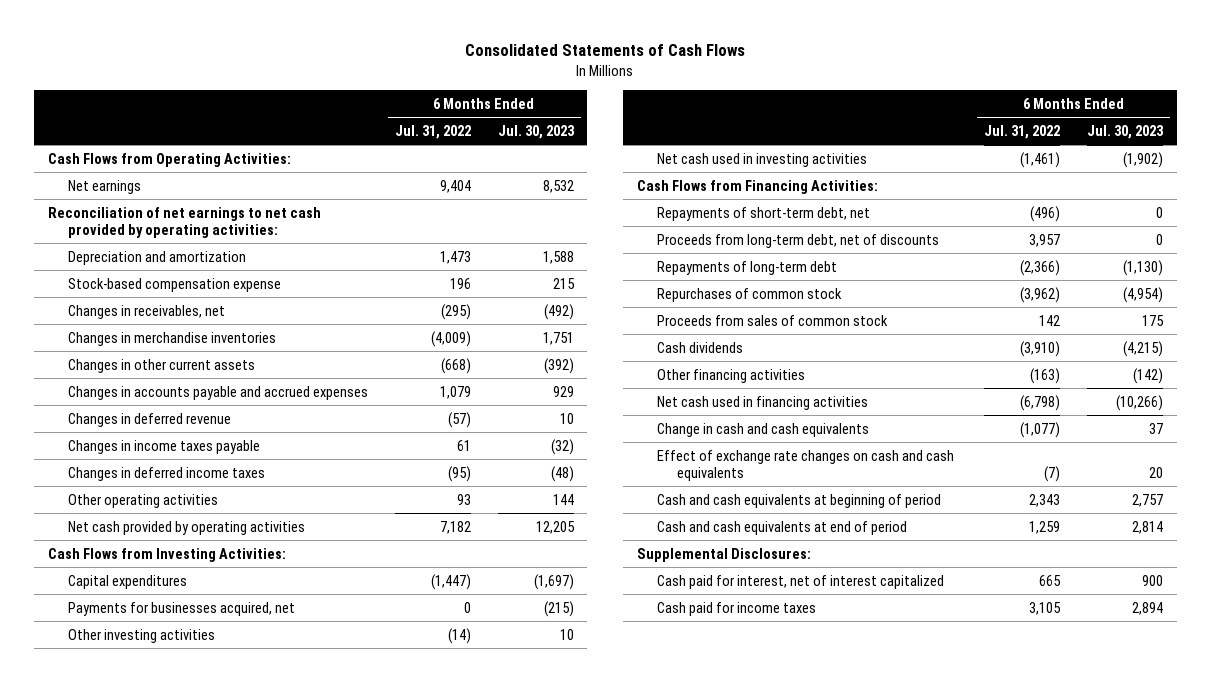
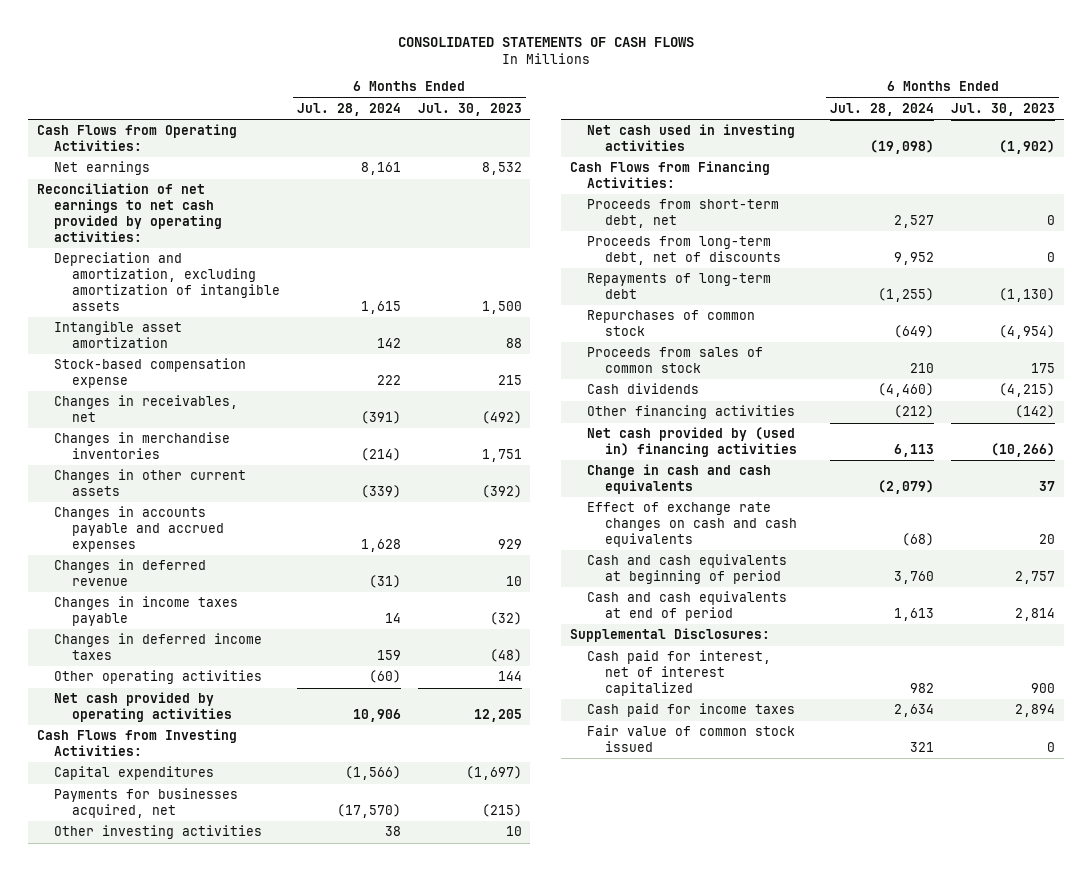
[465,44,746,57] Consolidated Statements of Cash Flows -> [397,37,694,48] CONSOLIDATED STATEMENTS OF CASH FLOWS
[394,125,471,140] Jul. 31, 2022 -> none
none -> [296,103,401,117] Jul. 28, 2024
[67,250,246,265] Depreciation and amortization -> [54,252,281,311] Depreciation and amortization, excluding amortization of intangible assets
[542,250,574,264] 1,588 -> [481,300,522,314] 1,500
none -> [54,321,183,349] Intangible asset amortization
[657,206,871,221] Repayments of short-term debt, net -> [587,199,780,229] Proceeds from short-term debt, net
[657,395,869,410] Net cash used in financing activities -> [587,427,798,458] Net cash provided by (used in) financing activities
none -> [587,725,796,753] Fair value of common stock issued

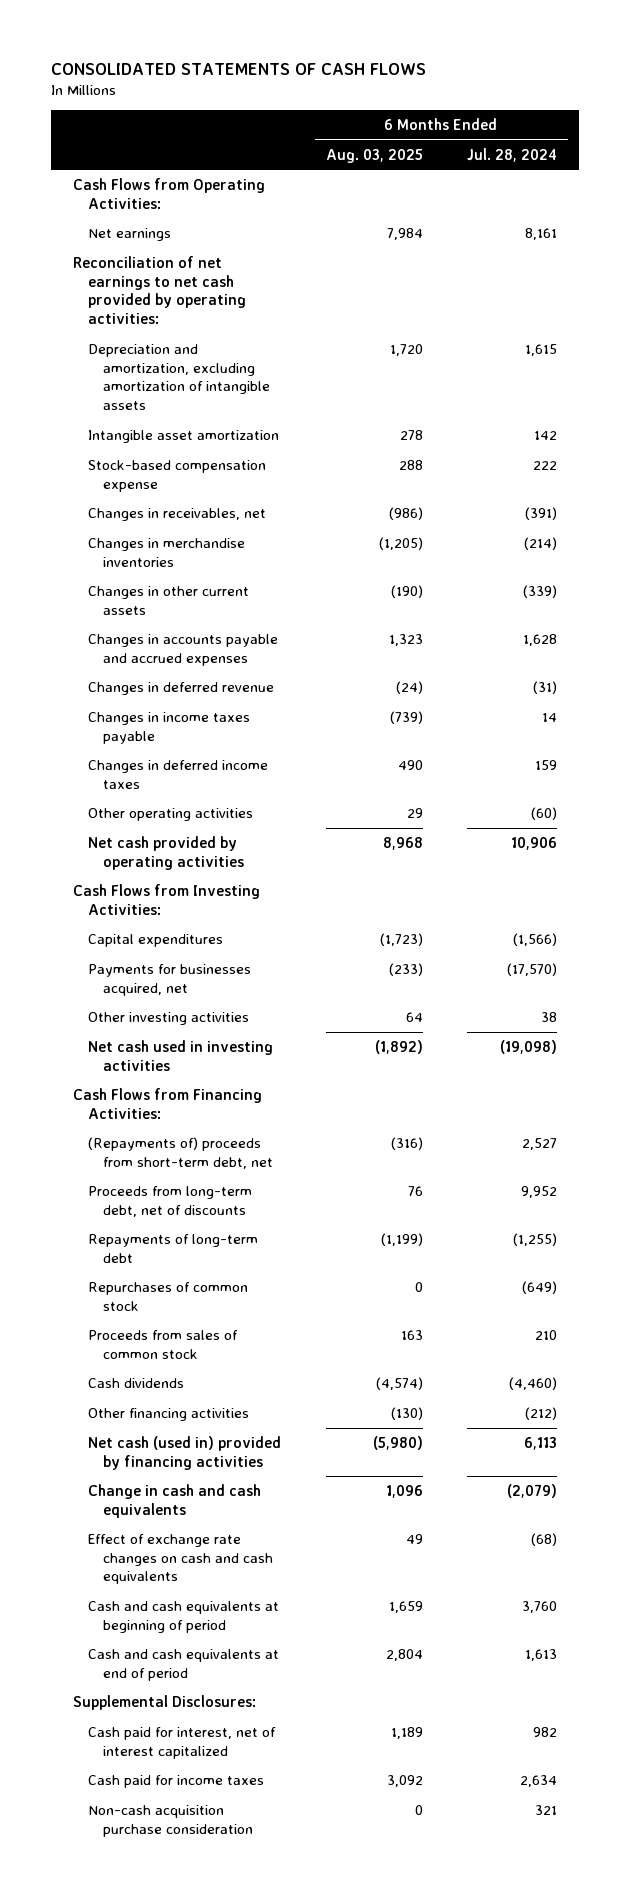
[417,103,522,117] Jul. 30, 2023 -> none
none -> [325,148,423,163] Aug. 03, 2025
[587,199,780,229] Proceeds from short-term debt, net -> [88,1136,273,1169] (Repayments of) proceeds from short-term debt, net
[587,427,798,458] Net cash provided by (used in) financing activities -> [88,1435,282,1470] Net cash (used in) provided by financing activities
[587,725,796,753] Fair value of common stock issued -> [88,1804,253,1837] Non-cash acquisition purchase consideration

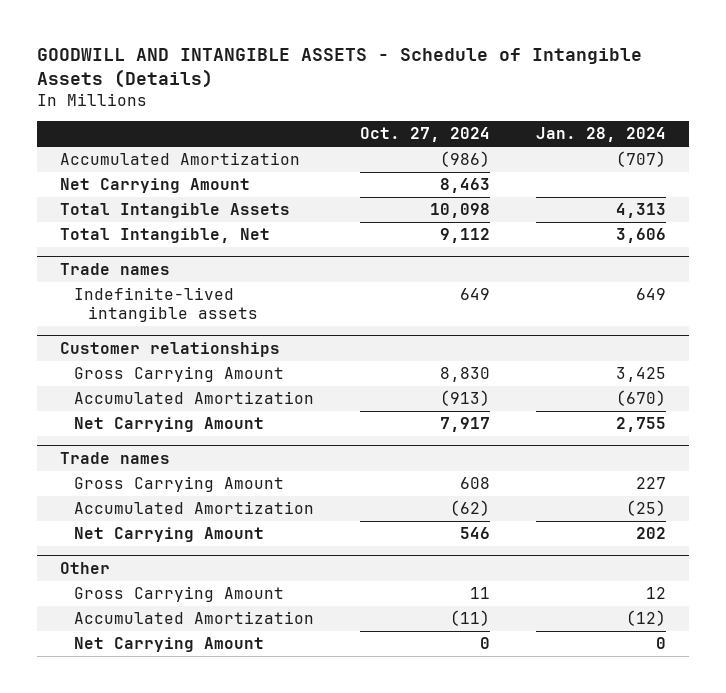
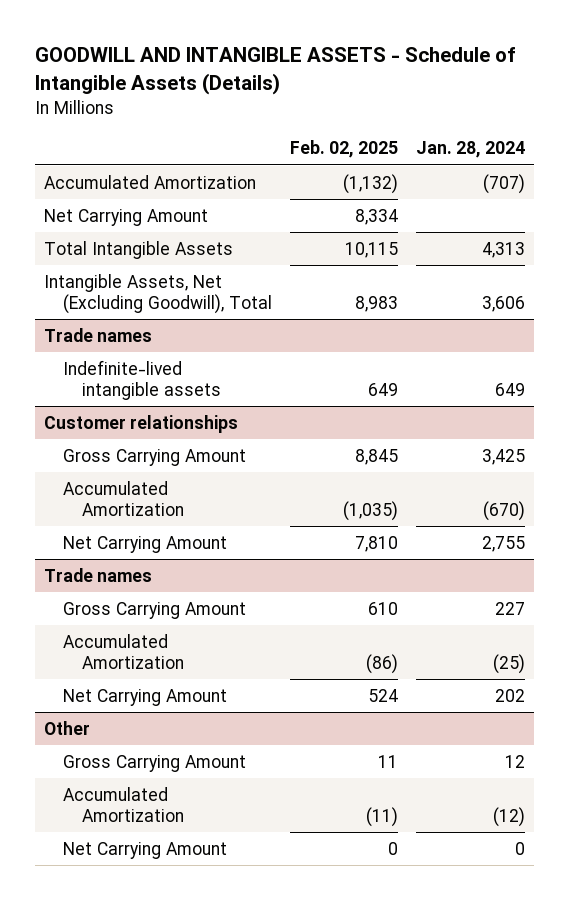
[360,127,491,143] Oct. 27, 2024 -> none
none -> [289,140,398,159] Feb. 02, 2025
[60,228,271,244] Total Intangible, Net -> [43,273,272,314] Intangible Assets, Net (Excluding Goodwill), Total

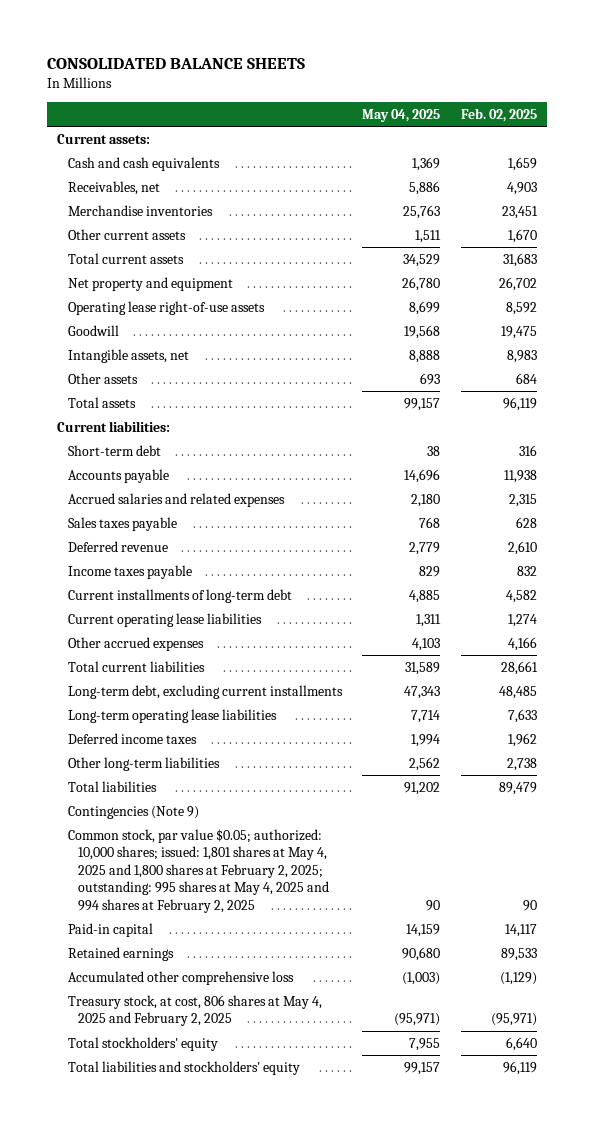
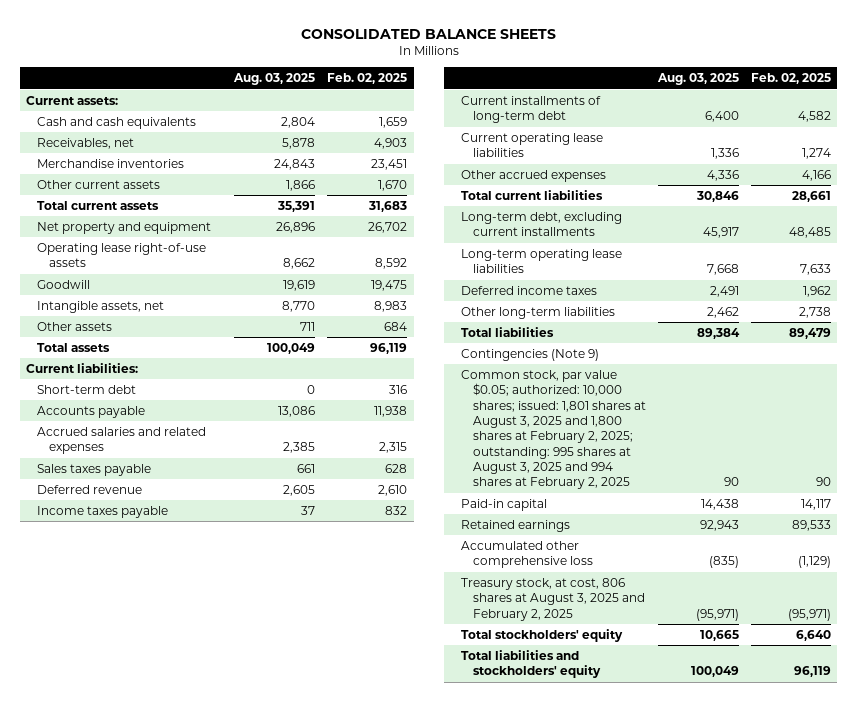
[362,108,441,122] May 04, 2025 -> none
none -> [233,73,316,86] Aug. 03, 2025
[67,828,330,913] Common stock, par value $0.05; authorized: 10,000 shares; issued: 1,801 shares at May 4, 2025 and 1,800 shares at February 2, 2025; outstanding: 995 shares at May 4, 2025 and 994 shares at February 2, 2025 -> [461,369,646,490] Common stock, par value $0.05; authorized: 10,000 shares; issued: 1,801 shares at August 3, 2025 and 1,800 shares at February 2, 2025; outstanding: 995 shares at August 3, 2025 and 994 shares at February 2, 2025
[67,994,322,1027] Treasury stock, at cost, 806 shares at May 4, 2025 and February 2, 2025 -> [461,577,645,621] Treasury stock, at cost, 806 shares at August 3, 2025 and February 2, 2025

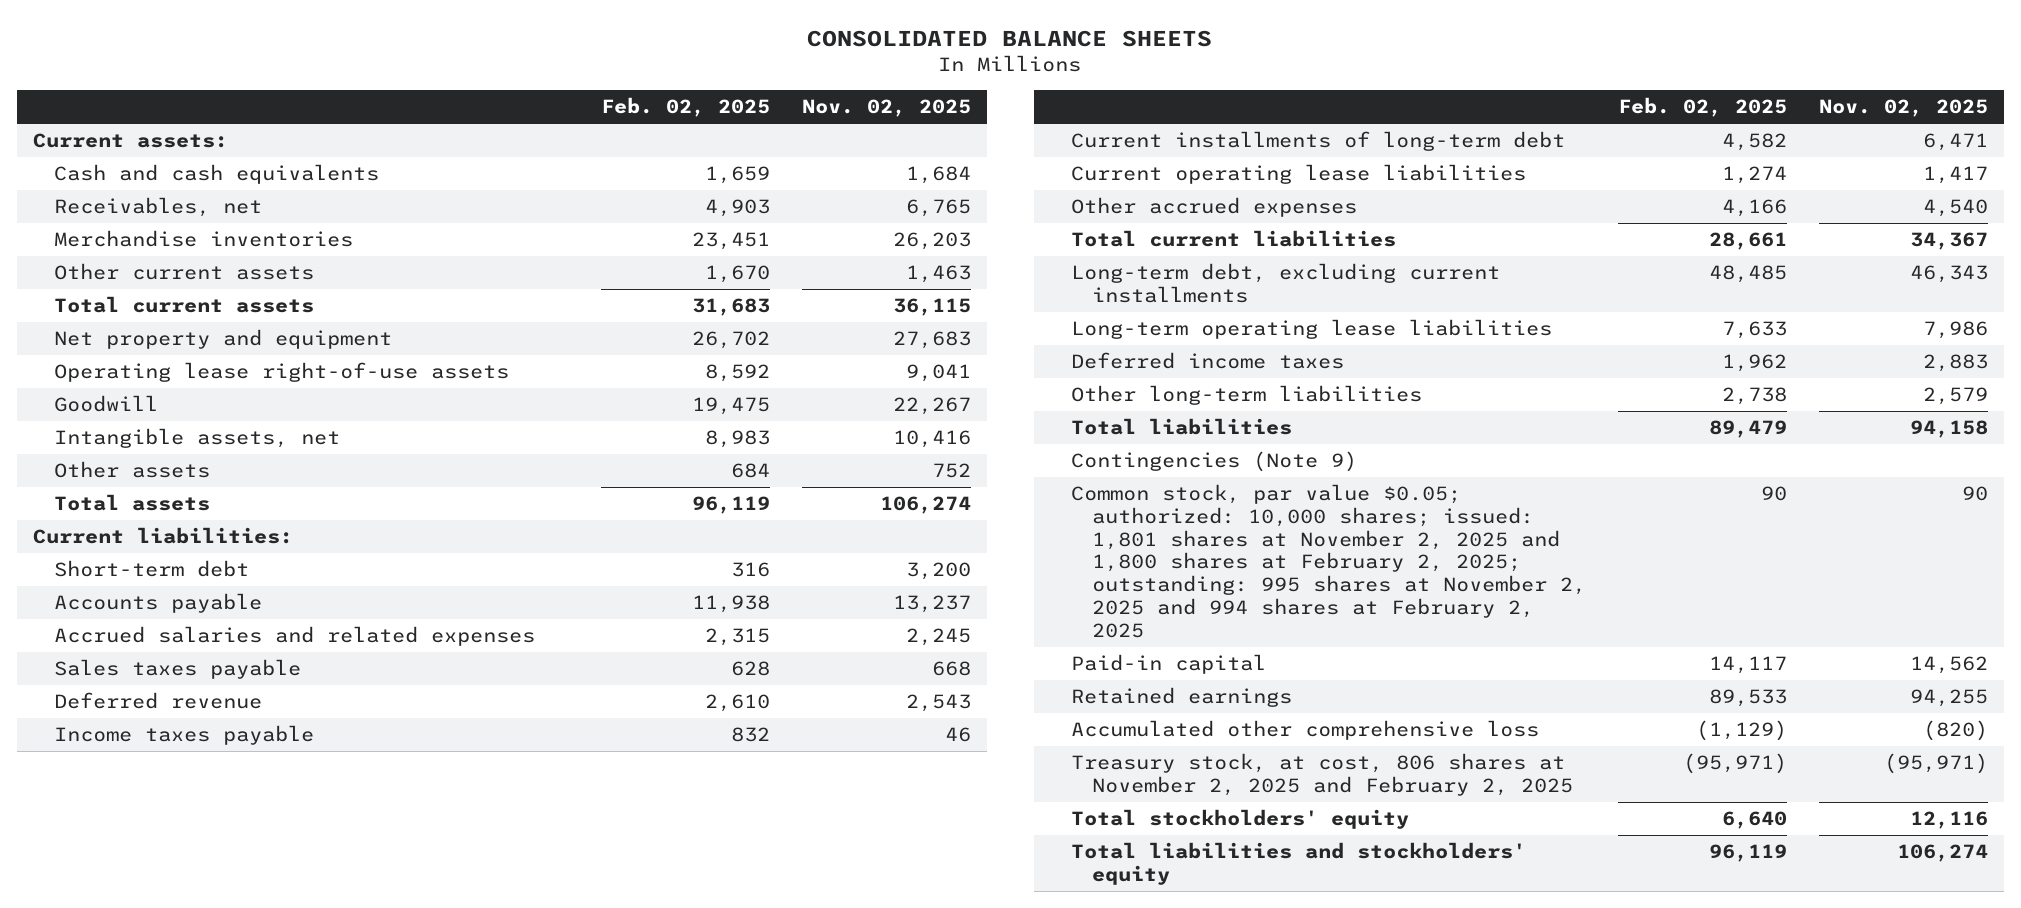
[233,73,316,86] Aug. 03, 2025 -> none
none -> [802,99,972,118] Nov. 02, 2025
[461,369,646,490] Common stock, par value $0.05; authorized: 10,000 shares; issued: 1,801 shares at August 3, 2025 and 1,800 shares at February 2, 2025; outstanding: 995 shares at August 3, 2025 and 994 shares at February 2, 2025 -> [1071,484,1587,638] Common stock, par value $0.05; authorized: 10,000 shares; issued: 1,801 shares at November 2, 2025 and 1,800 shares at February 2, 2025; outstanding: 995 shares at November 2, 2025 and 994 shares at February 2, 2025
[461,577,645,621] Treasury stock, at cost, 806 shares at August 3, 2025 and February 2, 2025 -> [1071,753,1574,796] Treasury stock, at cost, 806 shares at November 2, 2025 and February 2, 2025

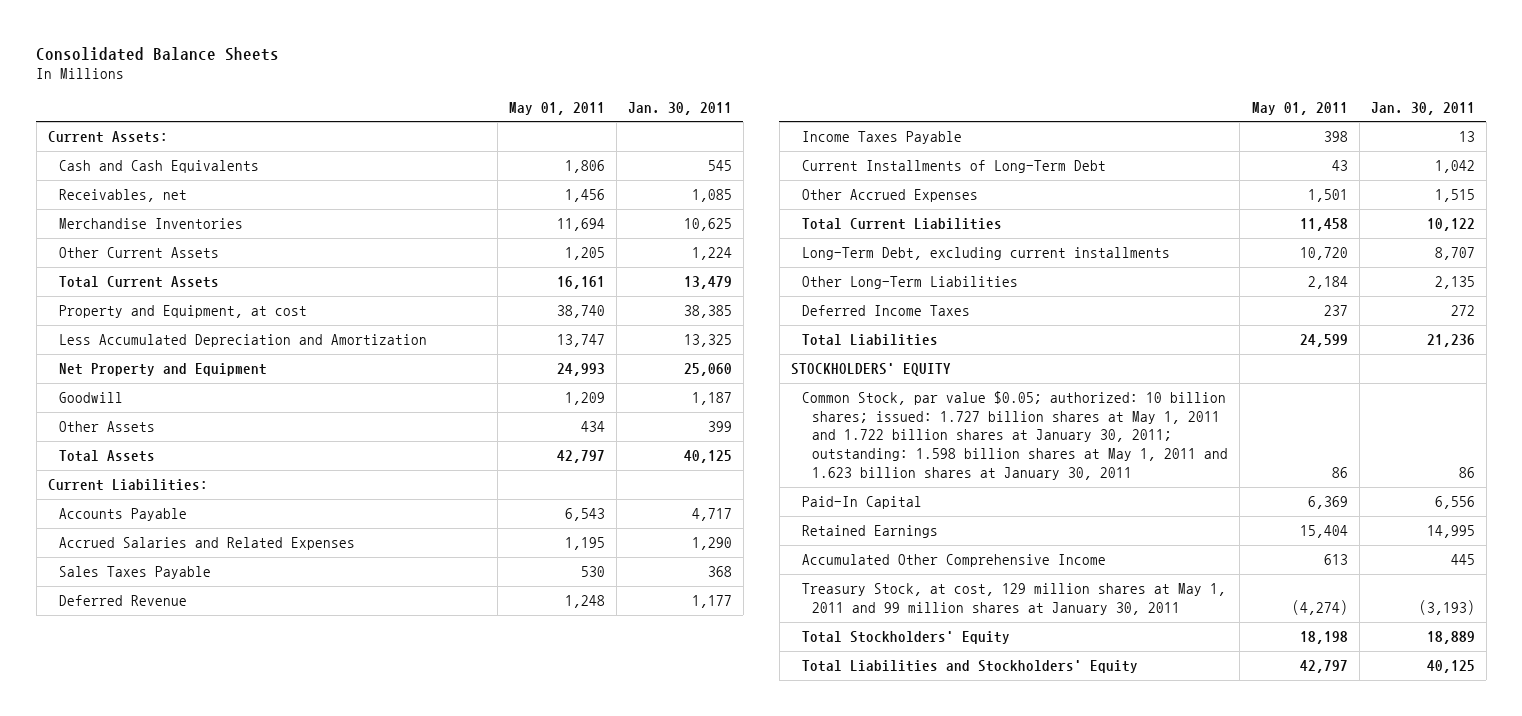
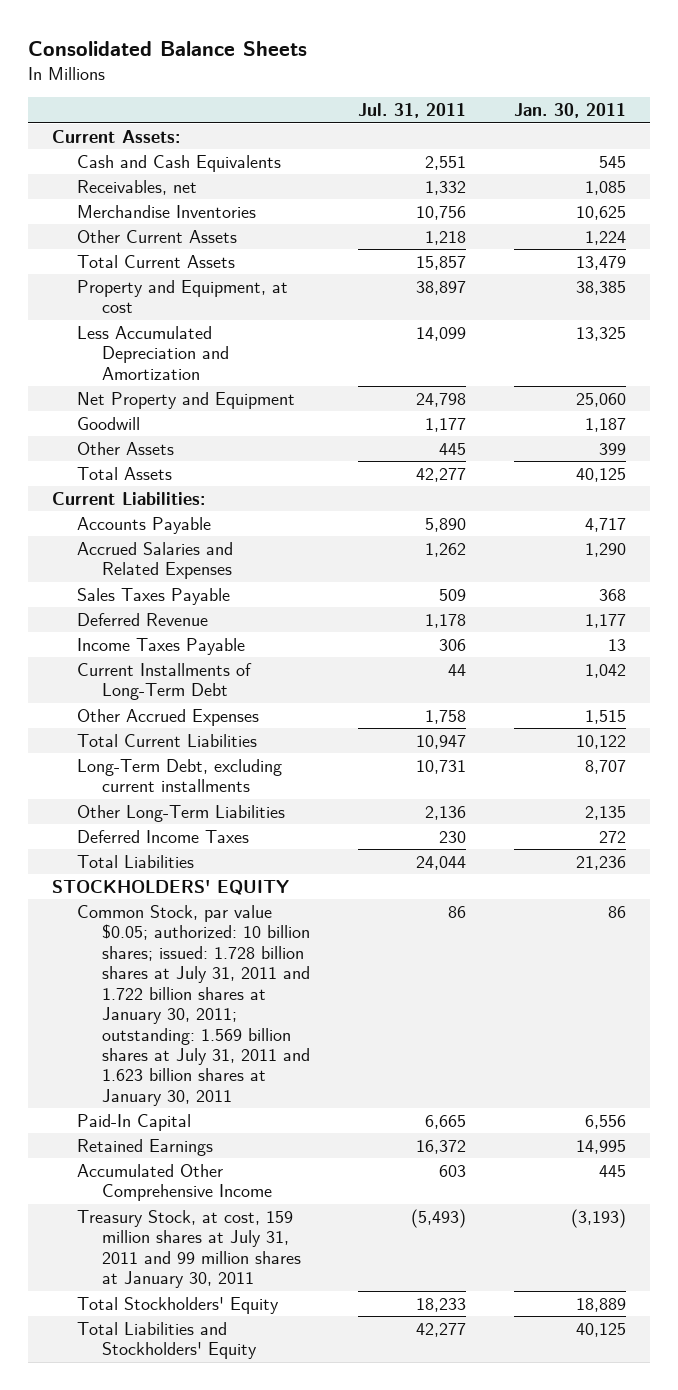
[508,101,605,115] May 01, 2011 -> none
none -> [357,103,466,119] Jul. 31, 2011
[801,391,1229,480] Common Stock, par value $0.05; authorized: 10 billion shares; issued: 1.727 billion shares at May 1, 2011 and 1.722 billion shares at January 30, 2011; outstanding: 1.598 billion shares at May 1, 2011 and 1.623 billion shares at January 30, 2011 -> [77,904,310,1106] Common Stock, par value $0.05; authorized: 10 billion shares; issued: 1.728 billion shares at July 31, 2011 and 1.722 billion shares at January 30, 2011; outstanding: 1.569 billion shares at July 31, 2011 and 1.623 billion shares at January 30, 2011
[801,583,1226,615] Treasury Stock, at cost, 129 million shares at May 1, 2011 and 99 million shares at January 30, 2011 -> [77,1209,301,1289] Treasury Stock, at cost, 159 million shares at July 31, 2011 and 99 million shares at January 30, 2011

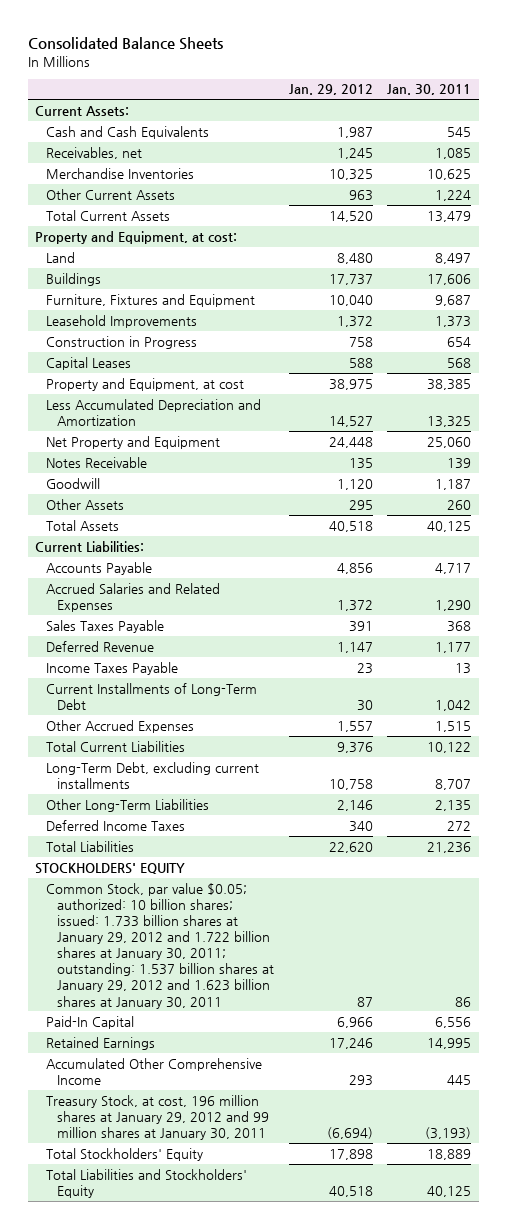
[357,103,466,119] Jul. 31, 2011 -> none
none -> [288,84,373,96] Jan. 29, 2012
none -> [34,230,237,244] Property and Equipment, at cost:
none -> [45,251,75,263] Land
none -> [45,272,101,286] Buildings
none -> [45,293,255,307] Furniture, Fixtures and Equipment
none -> [45,314,197,328] Leasehold Improvements
none -> [45,335,197,349] Construction in Progress
none -> [45,356,131,370] Capital Leases
none -> [45,456,147,468] Notes Receivable
[598,442,626,455] 399 -> [447,499,472,510] 260
[77,904,310,1106] Common Stock, par value $0.05; authorized: 10 billion shares; issued: 1.728 billion shares at July 31, 2011 and 1.722 billion shares at January 30, 2011; outstanding: 1.569 billion shares at July 31, 2011 and 1.623 billion shares at January 30, 2011 -> [45,882,274,1009] Common Stock, par value $0.05; authorized: 10 billion shares; issued: 1.733 billion shares at January 29, 2012 and 1.722 billion shares at January 30, 2011; outstanding: 1.537 billion shares at January 29, 2012 and 1.623 billion shares at January 30, 2011
[77,1209,301,1289] Treasury Stock, at cost, 159 million shares at July 31, 2011 and 99 million shares at January 30, 2011 -> [45,1094,269,1141] Treasury Stock, at cost, 196 million shares at January 29, 2012 and 99 million shares at January 30, 2011

